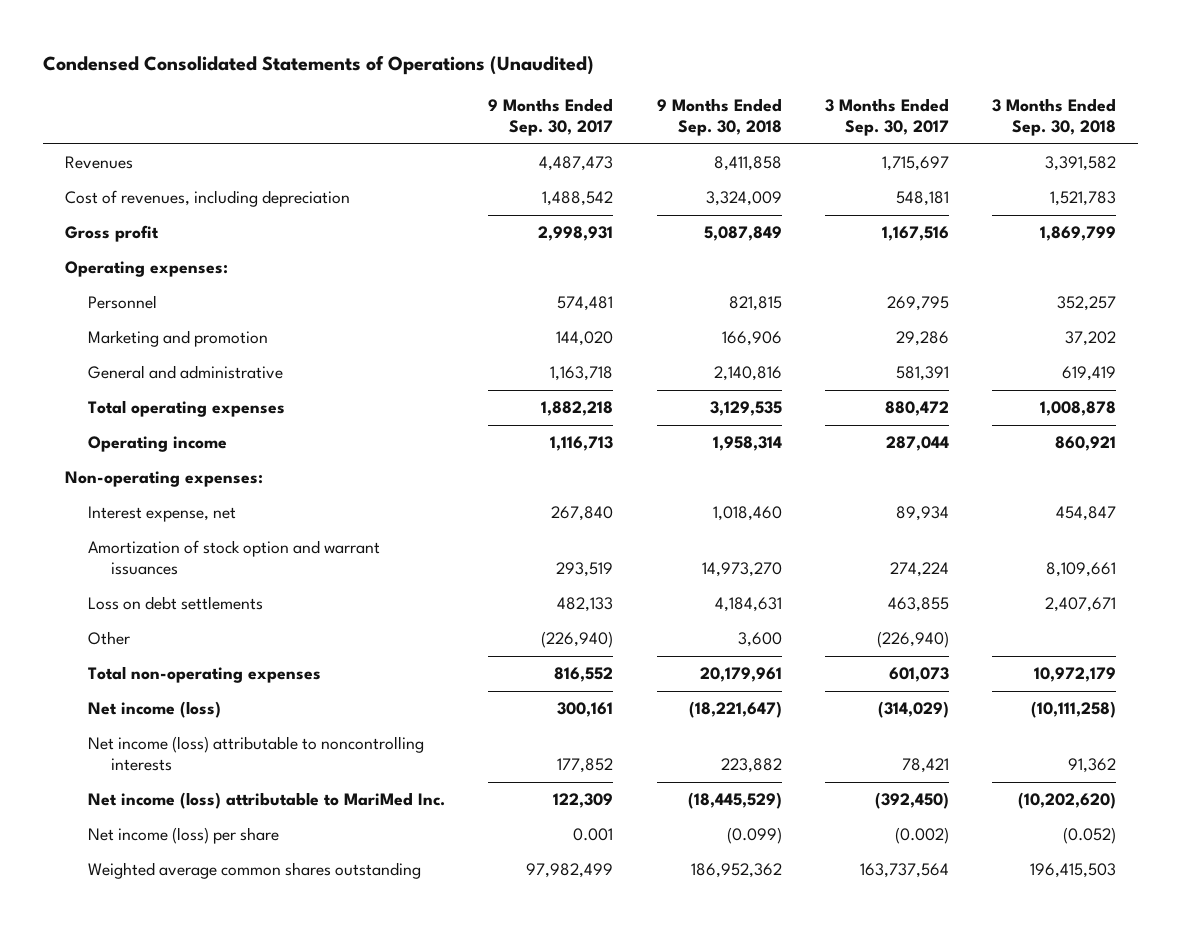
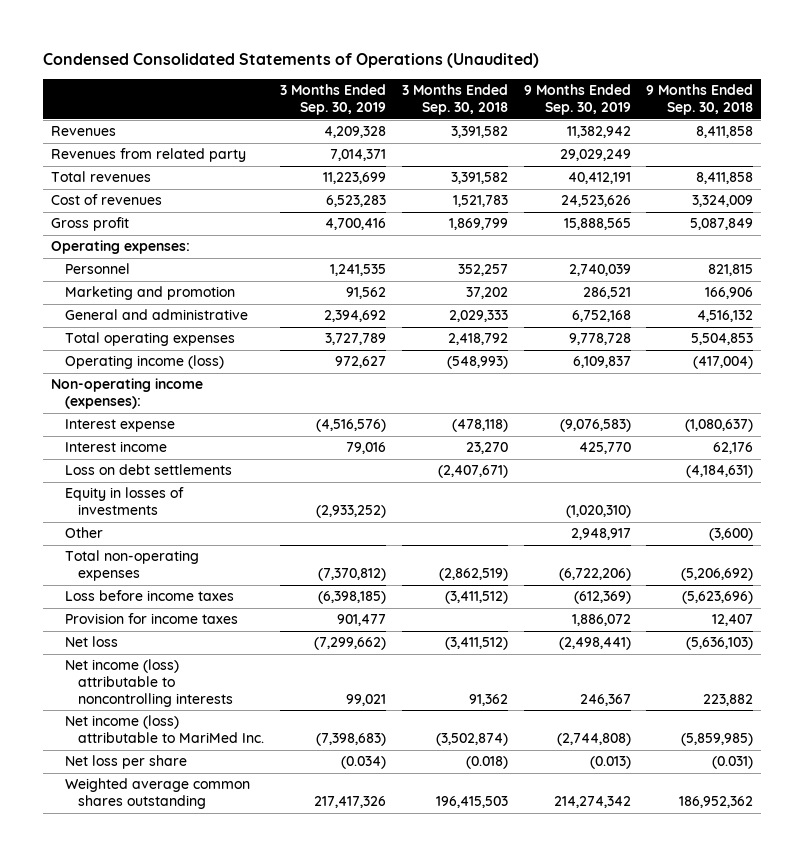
[488,97,614,137] 9 Months Ended Sep. 30, 2017 -> none
[824,97,949,137] 3 Months Ended Sep. 30, 2017 -> none
none -> [280,84,387,116] 3 Months Ended Sep. 30, 2019
none -> [523,84,631,116] 9 Months Ended Sep. 30, 2019
none -> [50,148,246,163] Revenues from related party
none -> [50,171,151,183] Total revenues
[64,190,350,208] Cost of revenues, including depreciation -> [50,194,162,206] Cost of revenues
[87,540,380,576] Amortization of stock option and warrant issuances -> none
[713,366,782,382] 2,140,816 -> [697,310,754,323] 4,516,132
[1062,366,1117,382] 619,419 -> [448,310,508,323] 2,029,333
[709,401,782,417] 3,129,535 -> [691,333,754,346] 5,504,853
[1040,401,1117,417] 1,008,878 -> [447,333,508,346] 2,418,792
[87,436,227,453] Operating income -> [64,355,224,370] Operating income (loss)
[712,436,782,452] 1,958,314 -> [693,356,754,370] (417,004)
[1055,436,1117,452] 860,921 -> [446,356,508,370] (548,993)
[64,471,263,488] Non-operating expenses: -> [50,378,203,410] Non-operating income (expenses):
[87,506,236,523] Interest expense, net -> [64,419,175,433] Interest expense
[712,506,782,522] 1,018,460 -> [685,419,754,433] (1,080,637)
[1056,506,1117,522] 454,847 -> [451,419,508,433] (478,118)
none -> [64,441,167,453] Interest income
[714,597,782,613] 4,184,631 -> [686,465,754,479] (4,184,631)
[1045,597,1117,613] 2,407,671 -> [437,465,508,479] (2,407,671)
none -> [64,487,184,516] Equity in losses of investments
[737,632,782,648] 3,600 -> [709,528,754,542] (3,600)
[699,667,782,683] 20,179,961 -> [681,568,754,582] (5,206,692)
[1034,667,1117,683] 10,972,179 -> [438,568,508,582] (2,862,519)
none -> [64,590,234,602] Loss before income taxes
none -> [64,613,238,625] Provision for income taxes
[87,701,221,719] Net income (loss) -> [64,636,118,648] Net loss
[688,701,782,719] (18,221,647) -> [686,637,754,651] (5,636,103)
[1031,701,1117,719] (10,111,258) -> [444,637,508,651] (3,411,512)
[687,792,782,810] (18,445,529) -> [681,733,754,747] (5,859,985)
[1018,792,1117,810] (10,202,620) -> [435,733,508,747] (3,502,874)
[87,827,279,845] Net income (loss) per share -> [64,755,187,770] Net loss per share
[726,827,782,845] (0.099) -> [712,756,754,770] (0.031)
[1063,827,1117,845] (0.052) -> [465,756,508,770] (0.018)

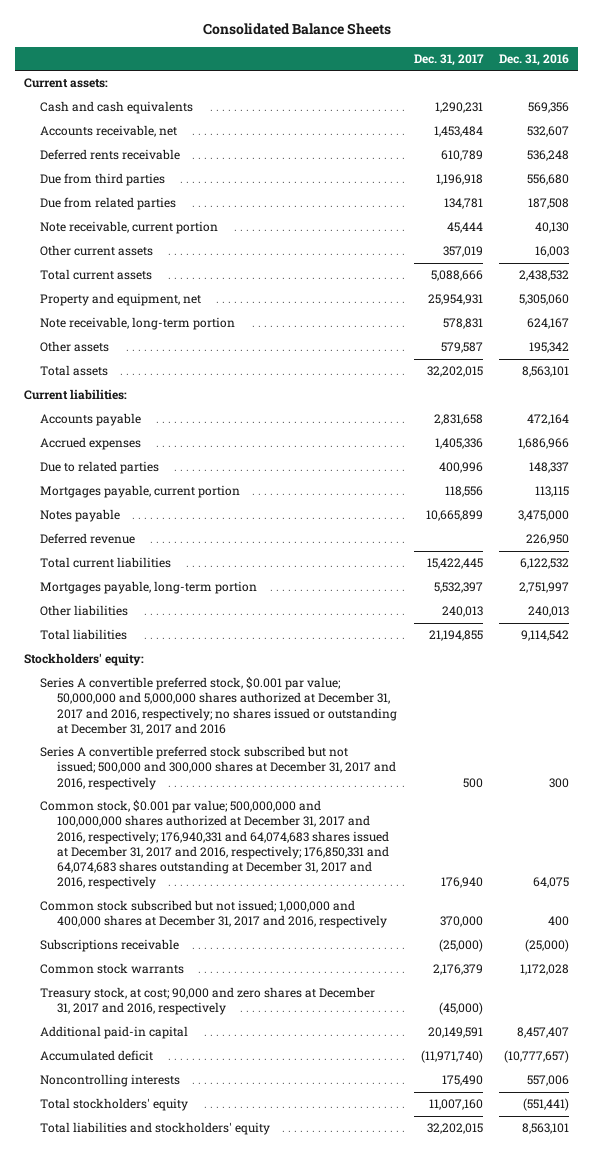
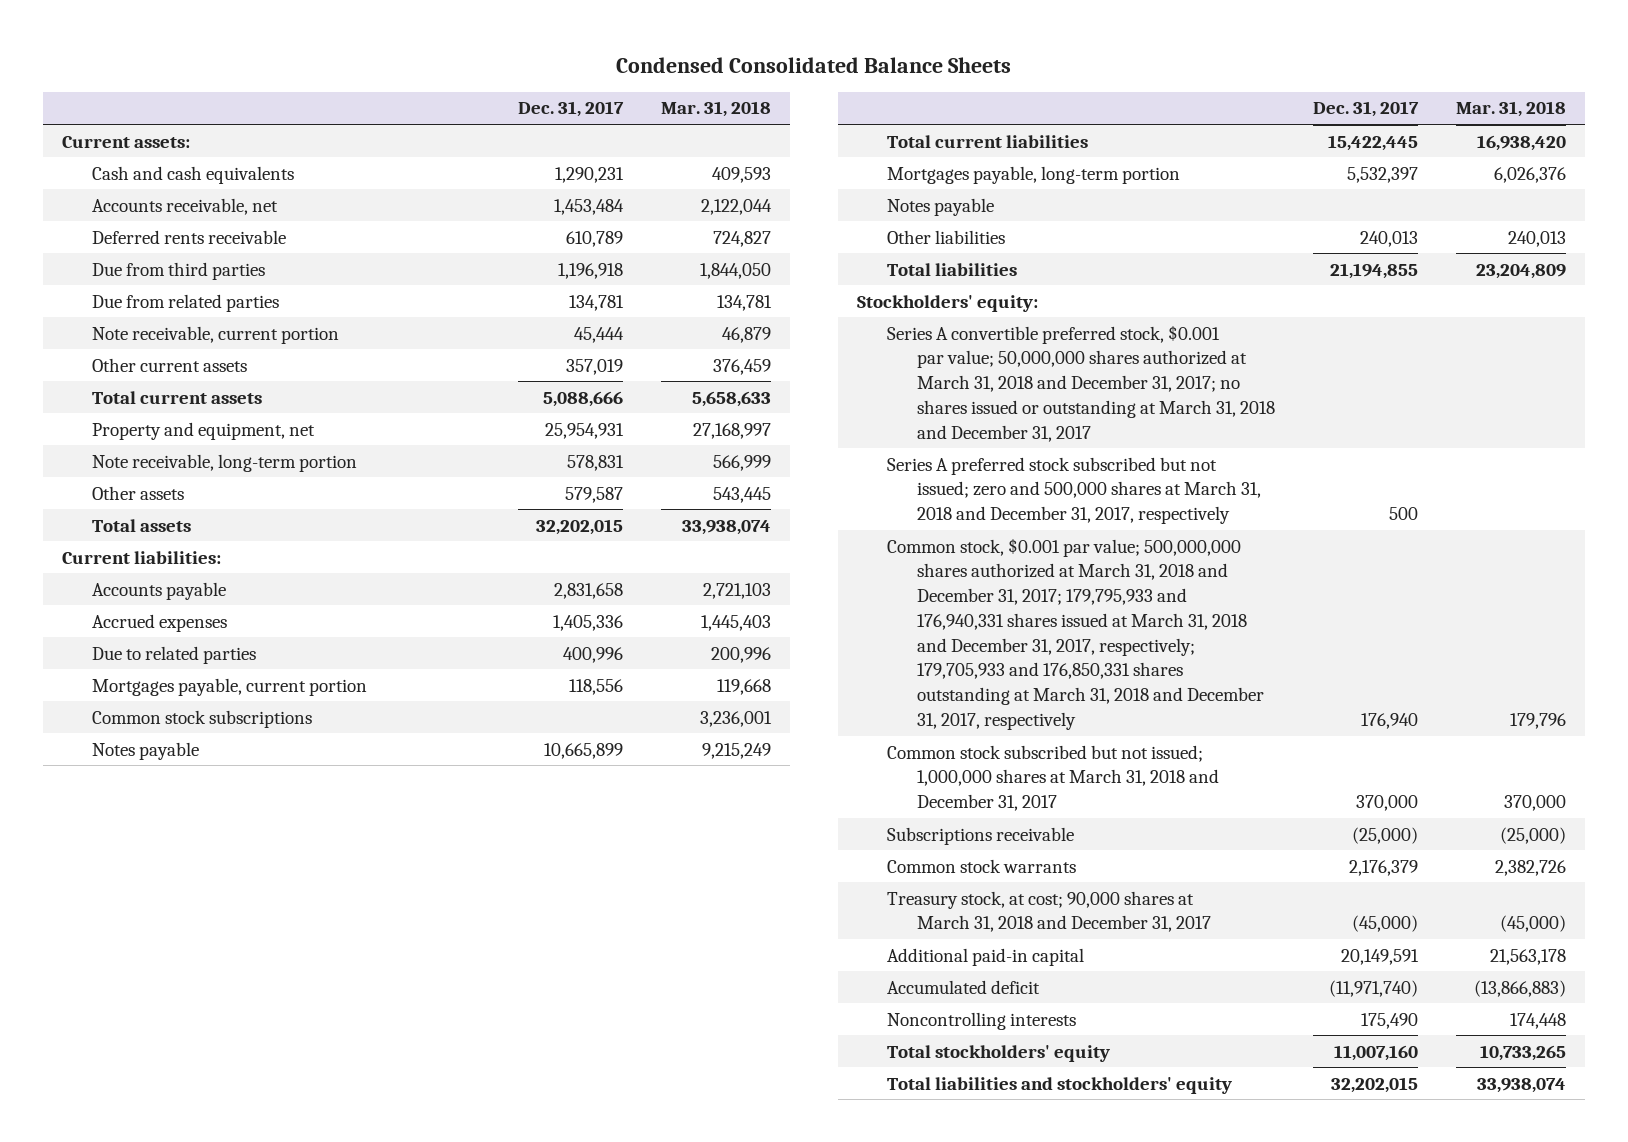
[202,23,391,36] Consolidated Balance Sheets -> [616,56,1012,73] Condensed Consolidated Balance Sheets
[499,53,570,66] Dec. 31, 2016 -> none
none -> [661,101,772,118] Mar. 31, 2018
none -> [91,709,312,728] Common stock subscriptions
[40,533,136,545] Deferred revenue -> none
none -> [887,197,995,216] Notes payable
[40,677,398,735] Series A convertible preferred stock, $0.001 par value; 50,000,000 and 5,000,000 shares authorized at December 31, 2017 and 2016, respectively; no shares issued or outstanding at December 31, 2017 and 2016 -> [887,324,1276,442] Series A convertible preferred stock, $0.001 par value; 50,000,000 shares authorized at March 31, 2018 and December 31, 2017; no shares issued or outstanding at March 31, 2018 and December 31, 2017
[40,746,397,790] Series A convertible preferred stock subscribed but not issued; 500,000 and 300,000 shares at December 31, 2017 and 2016, respectively -> [887,456,1262,525] Series A preferred stock subscribed but not issued; zero and 500,000 shares at March 31, 2018 and December 31, 2017, respectively
[40,800,390,890] Common stock, $0.001 par value; 500,000,000 and 100,000,000 shares authorized at December 31, 2017 and 2016, respectively; 176,940,331 and 64,074,683 shares issued at December 31, 2017 and 2016, respectively; 176,850,331 and 64,074,683 shares outstanding at December 31, 2017 and 2016, respectively -> [887,537,1265,731] Common stock, $0.001 par value; 500,000,000 shares authorized at March 31, 2018 and December 31, 2017; 179,795,933 and 176,940,331 shares issued at March 31, 2018 and December 31, 2017, respectively; 179,705,933 and 176,850,331 shares outstanding at March 31, 2018 and December 31, 2017, respectively
[40,900,388,929] Common stock subscribed but not issued; 1,000,000 and 400,000 shares at December 31, 2017 and 2016, respectively -> [887,744,1220,812] Common stock subscribed but not issued; 1,000,000 shares at March 31, 2018 and December 31, 2017
[40,987,376,1016] Treasury stock, at cost; 90,000 and zero shares at December 31, 2017 and 2016, respectively -> [887,890,1212,933] Treasury stock, at cost; 90,000 shares at March 31, 2018 and December 31, 2017

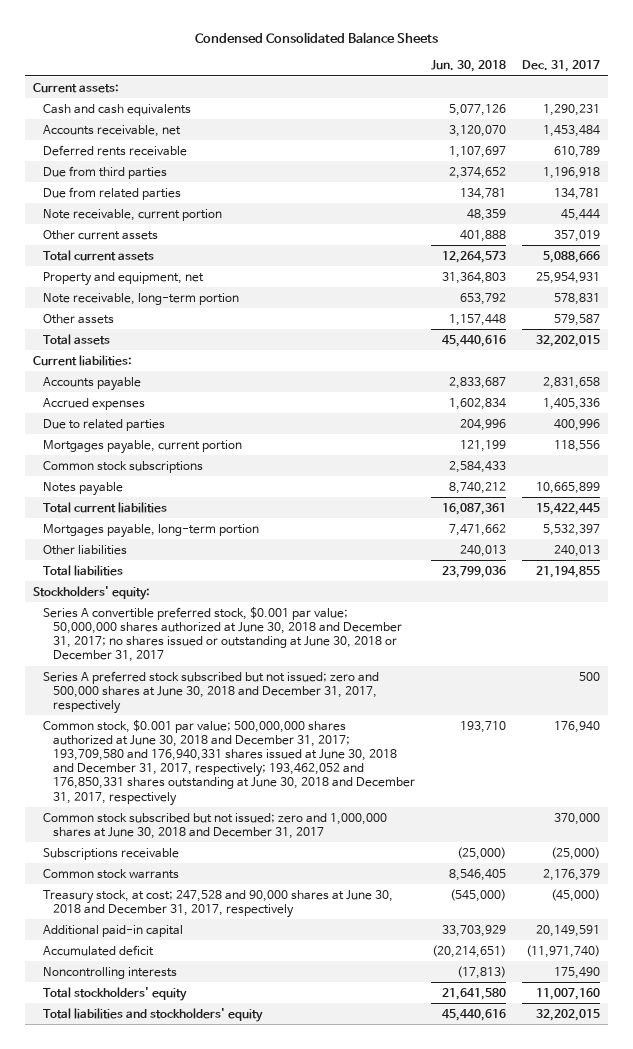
[661,101,772,118] Mar. 31, 2018 -> none
none -> [430,60,506,73] Jun. 30, 2018
[887,197,995,216] Notes payable -> none
[887,324,1276,442] Series A convertible preferred stock, $0.001 par value; 50,000,000 shares authorized at March 31, 2018 and December 31, 2017; no shares issued or outstanding at March 31, 2018 and December 31, 2017 -> [43,606,403,663] Series A convertible preferred stock, $0.001 par value; 50,000,000 shares authorized at June 30, 2018 and December 31, 2017; no shares issued or outstanding at June 30, 2018 or December 31, 2017
[887,456,1262,525] Series A preferred stock subscribed but not issued; zero and 500,000 shares at March 31, 2018 and December 31, 2017, respectively -> [43,670,380,714] Series A preferred stock subscribed but not issued; zero and 500,000 shares at June 30, 2018 and December 31, 2017, respectively
[887,537,1265,731] Common stock, $0.001 par value; 500,000,000 shares authorized at March 31, 2018 and December 31, 2017; 179,795,933 and 176,940,331 shares issued at March 31, 2018 and December 31, 2017, respectively; 179,705,933 and 176,850,331 shares outstanding at March 31, 2018 and December 31, 2017, respectively -> [43,719,416,806] Common stock, $0.001 par value; 500,000,000 shares authorized at June 30, 2018 and December 31, 2017; 193,709,580 and 176,940,331 shares issued at June 30, 2018 and December 31, 2017, respectively; 193,462,052 and 176,850,331 shares outstanding at June 30, 2018 and December 31, 2017, respectively
[887,744,1220,812] Common stock subscribed but not issued; 1,000,000 shares at March 31, 2018 and December 31, 2017 -> [43,812,388,839] Common stock subscribed but not issued; zero and 1,000,000 shares at June 30, 2018 and December 31, 2017
[887,890,1212,933] Treasury stock, at cost; 90,000 shares at March 31, 2018 and December 31, 2017 -> [43,889,394,918] Treasury stock, at cost; 247,528 and 90,000 shares at June 30, 2018 and December 31, 2017, respectively

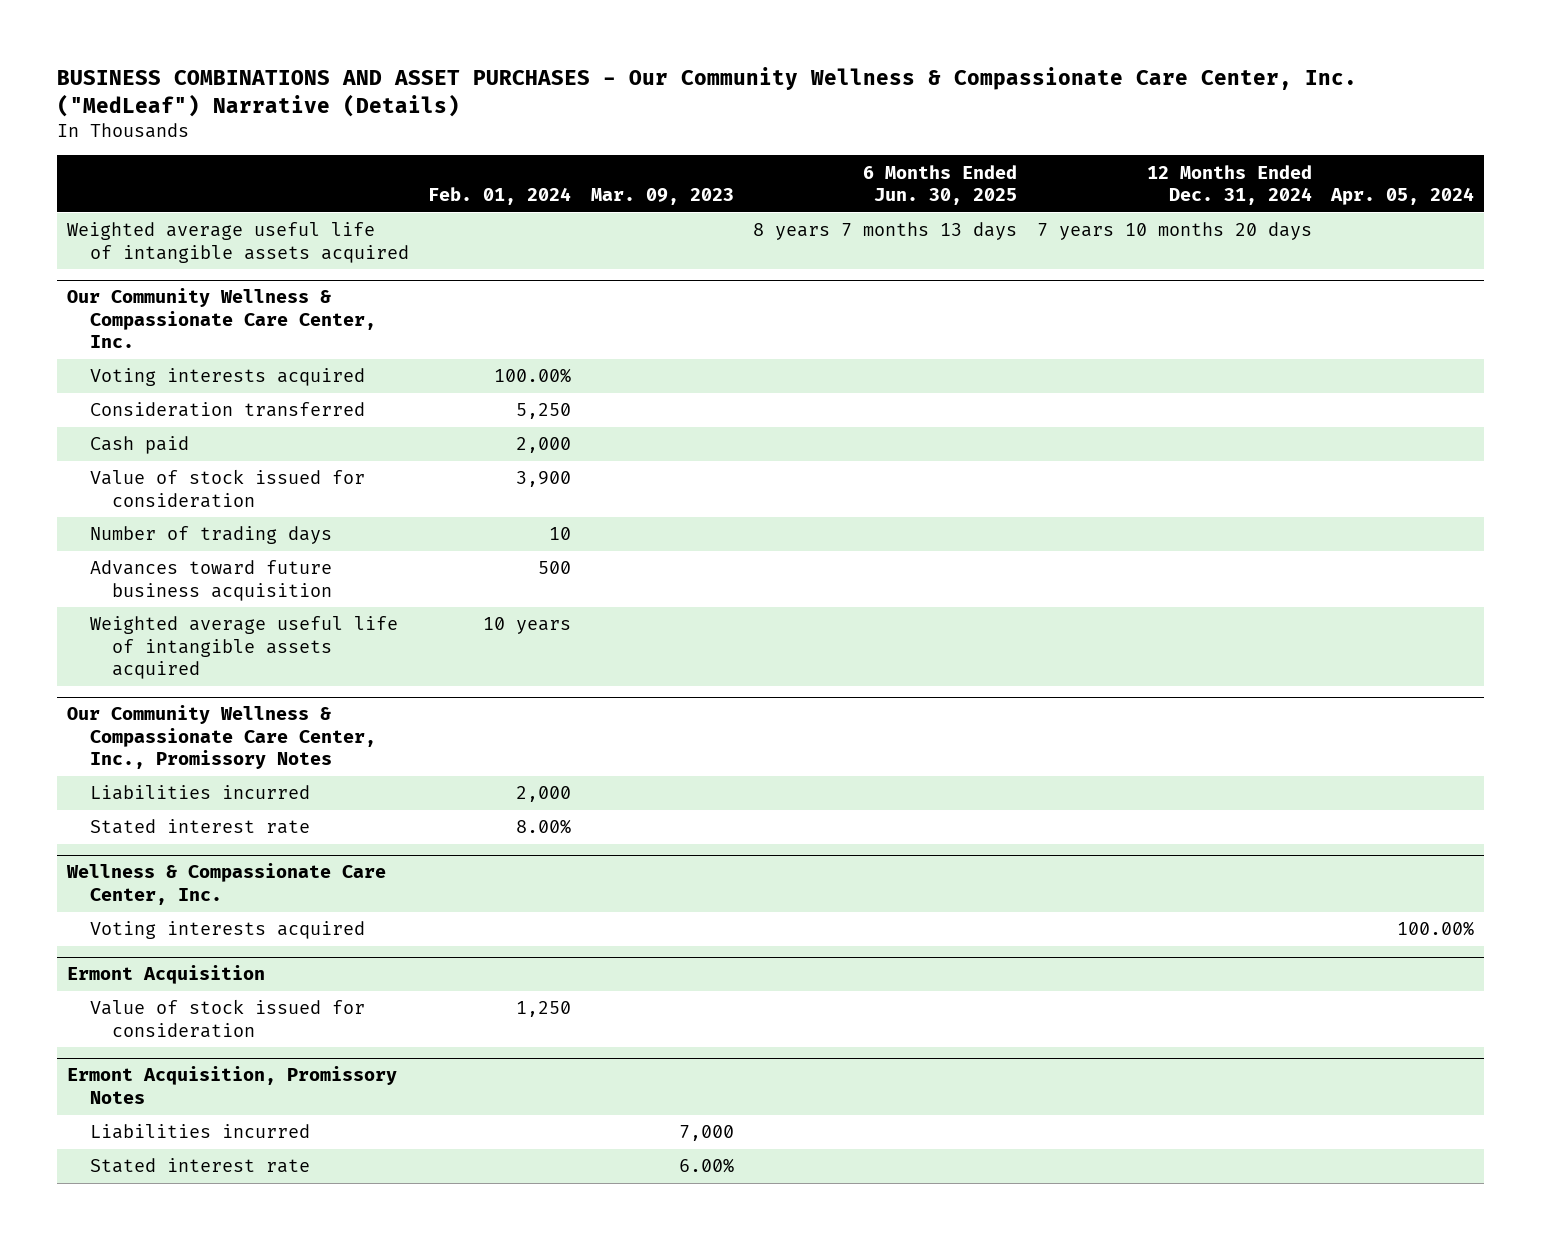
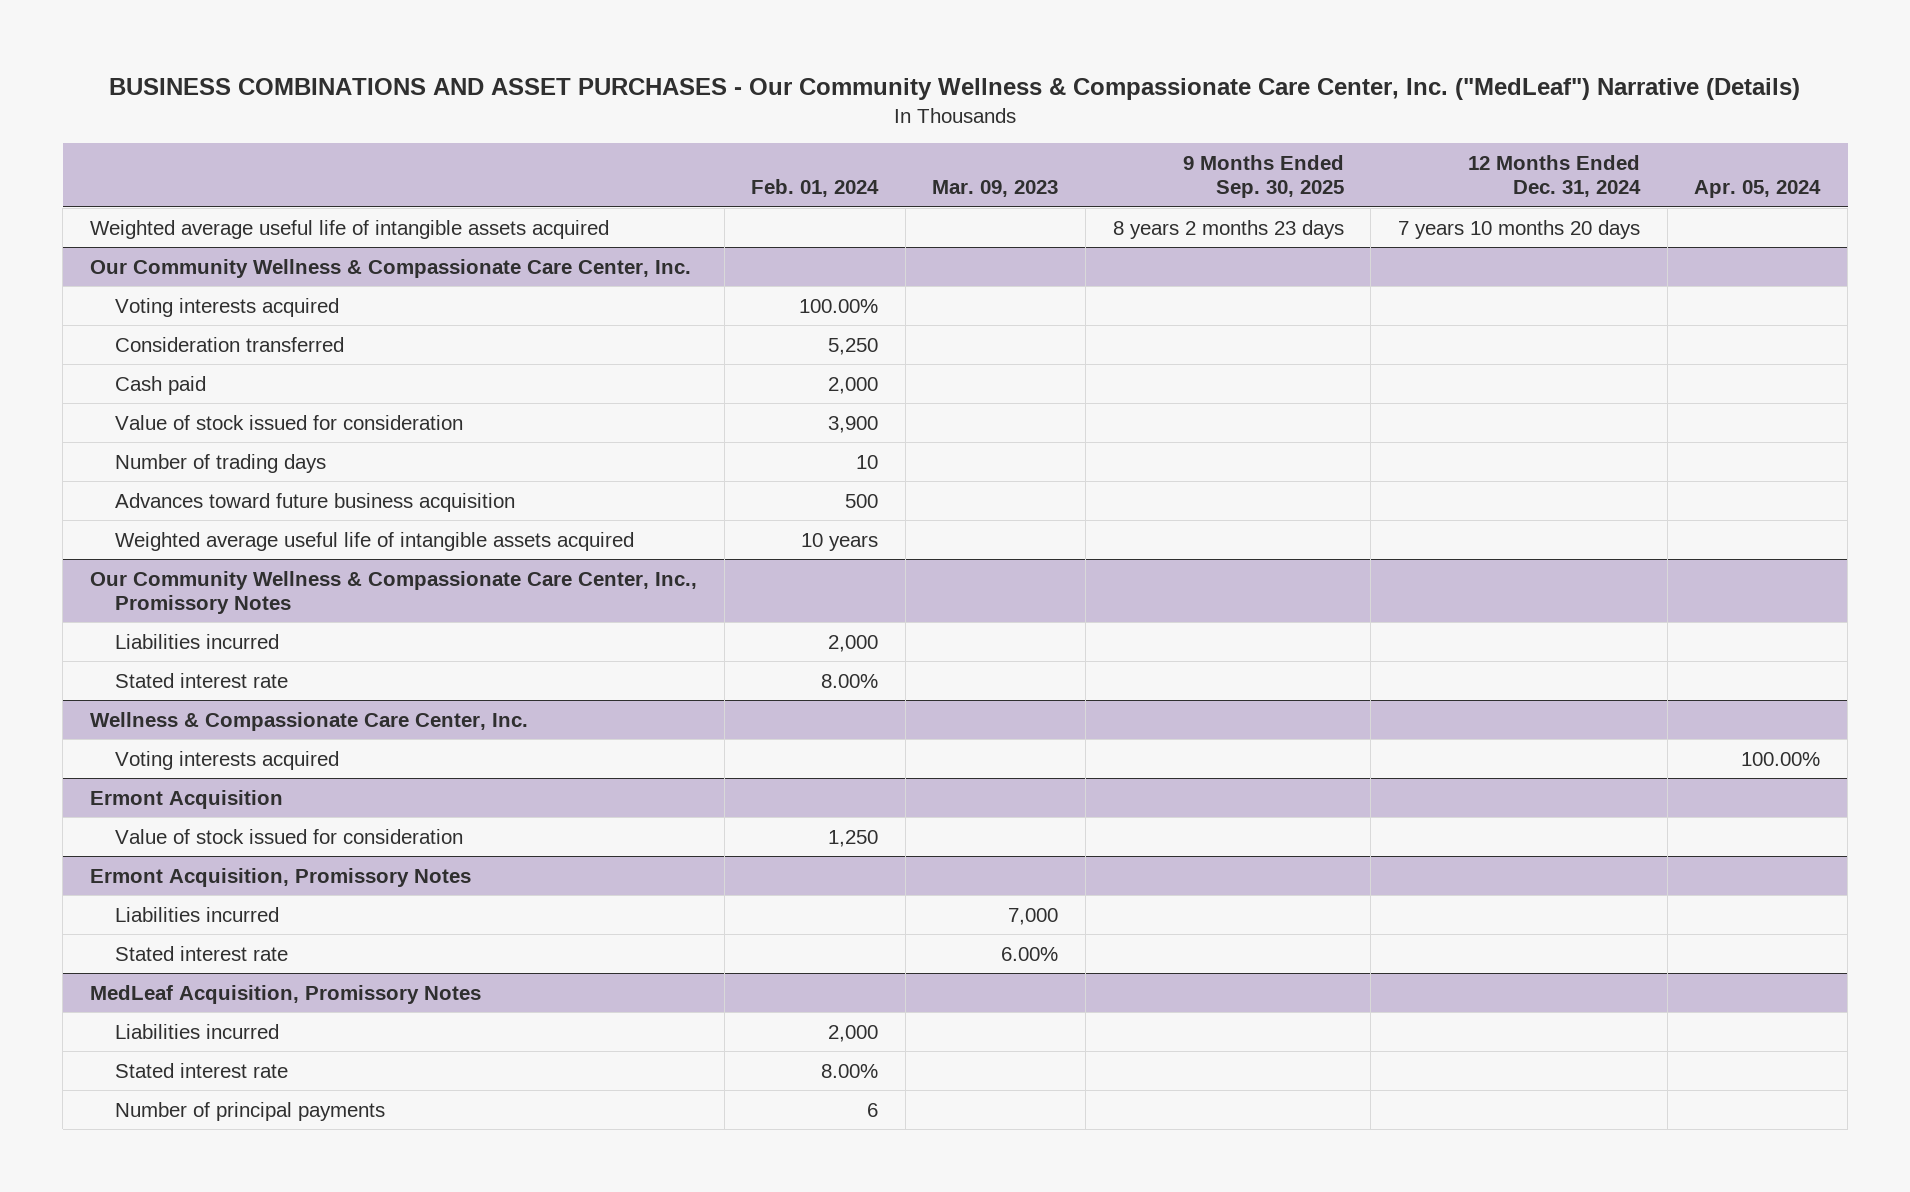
[863,164,1018,205] 6 Months Ended Jun. 30, 2025 -> none
none -> [1182,155,1344,199] 9 Months Ended Sep. 30, 2025
none -> [89,984,481,1004] MedLeaf Acquisition, Promissory Notes
none -> [114,1023,279,1039] Liabilities incurred
none -> [114,1062,288,1078] Stated interest rate
none -> [114,1101,385,1121] Number of principal payments

